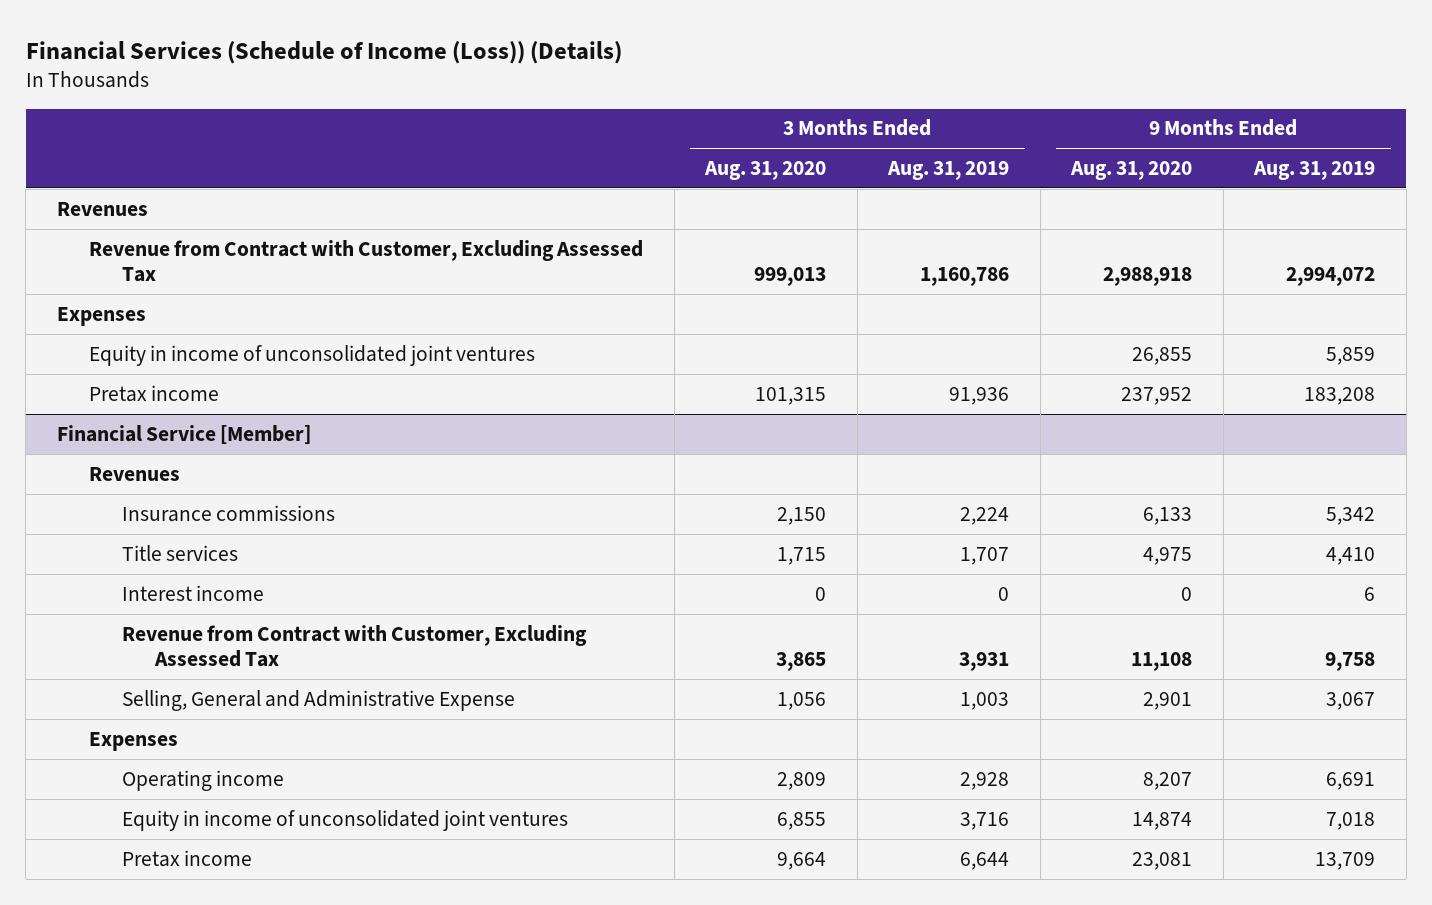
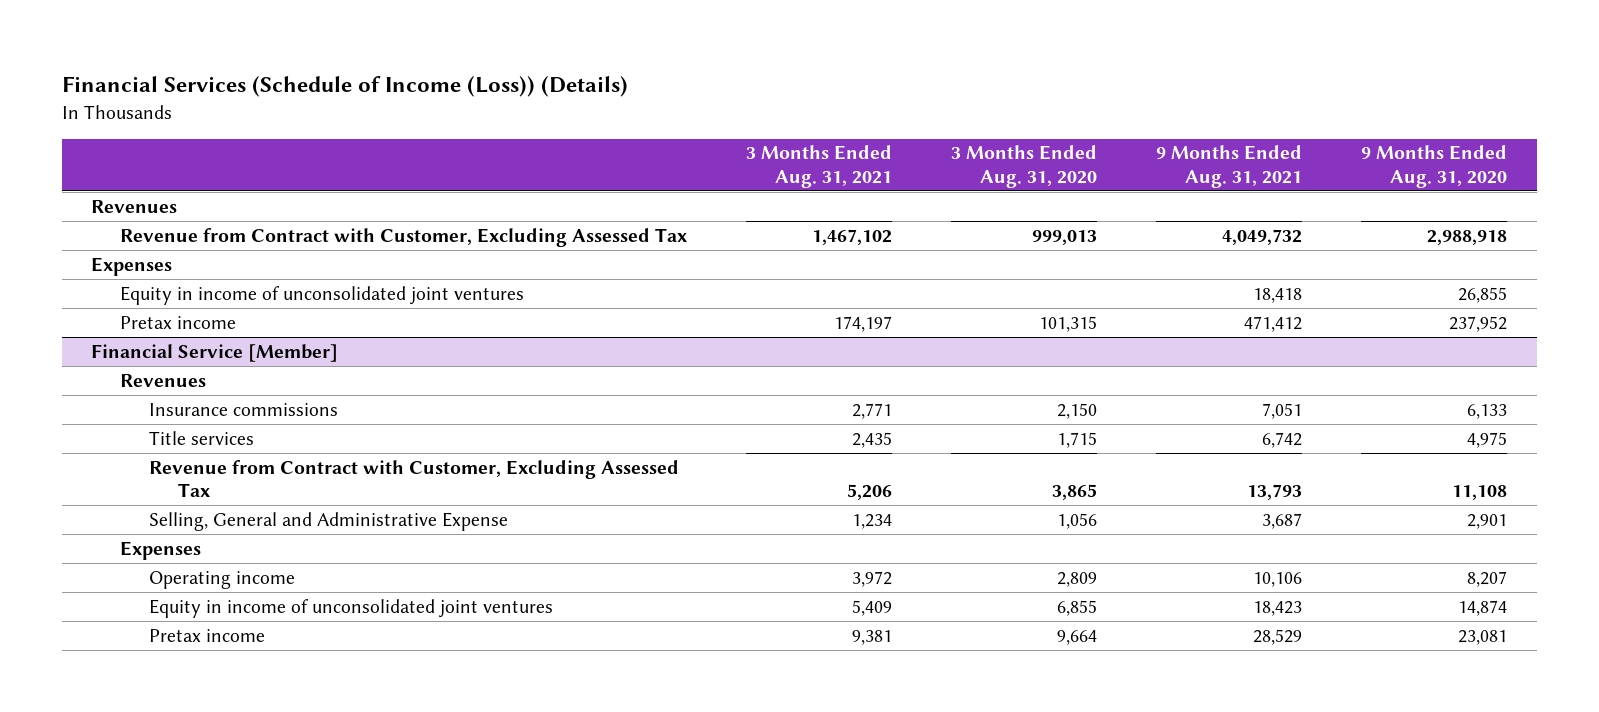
[887,161,1010,181] Aug. 31, 2019 -> none
[1253,161,1376,181] Aug. 31, 2019 -> none
none -> [746,145,893,188] 3 Months Ended Aug. 31, 2021
none -> [1156,145,1303,188] 9 Months Ended Aug. 31, 2021
[122,584,265,601] Interest income -> none

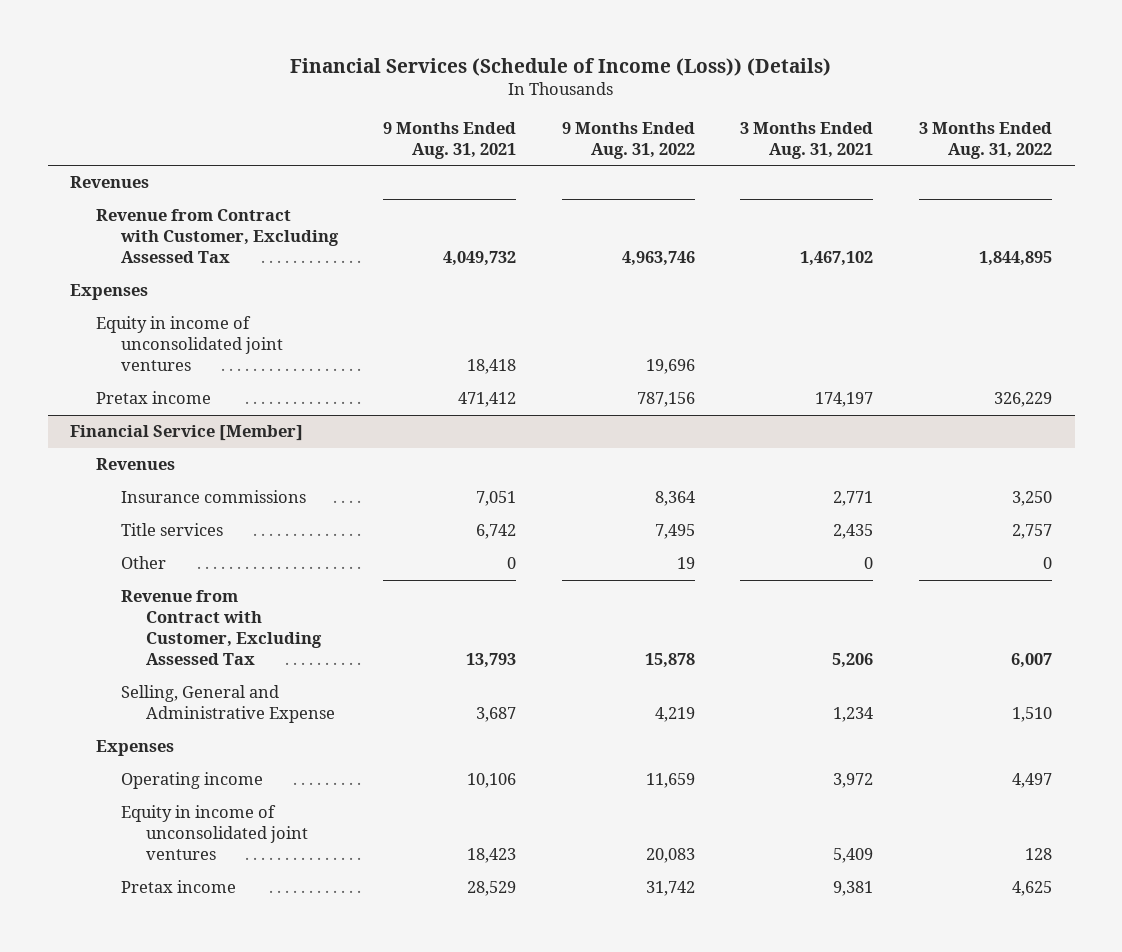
[951,145,1098,188] 3 Months Ended Aug. 31, 2020 -> none
[1361,145,1508,188] 9 Months Ended Aug. 31, 2020 -> none
none -> [561,121,695,159] 9 Months Ended Aug. 31, 2022
none -> [918,121,1052,159] 3 Months Ended Aug. 31, 2022
none -> [121,556,167,570] Other

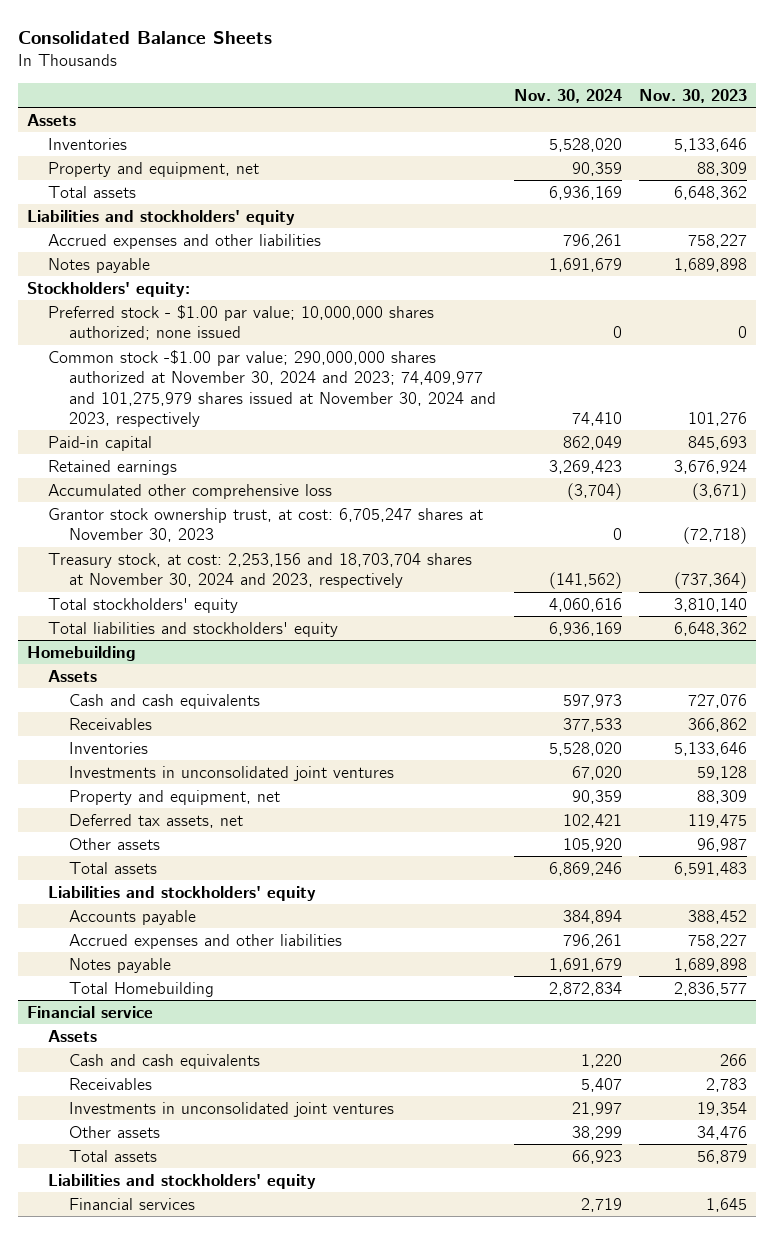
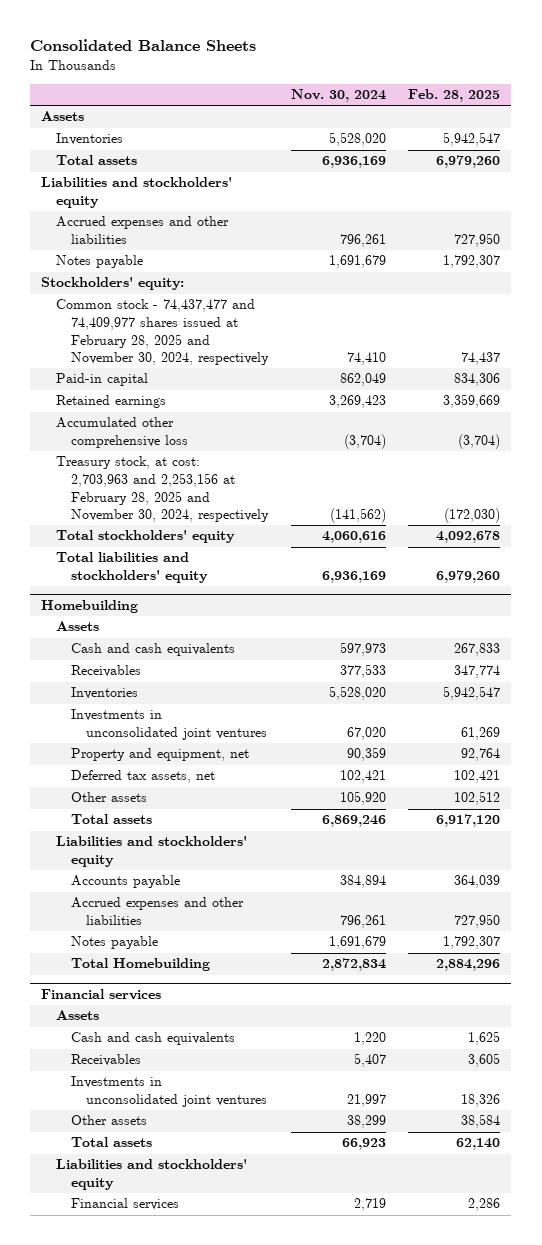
[639,88,748,103] Nov. 30, 2023 -> none
none -> [408,89,501,103] Feb. 28, 2025
[47,161,259,177] Property and equipment, net -> none
[47,304,434,341] Preferred stock - $1.00 par value; 10,000,000 shares authorized; none issued -> none
[47,349,497,427] Common stock -$1.00 par value; 290,000,000 shares authorized at November 30, 2024 and 2023; 74,409,977 and 101,275,979 shares issued at November 30, 2024 and 2023, respectively -> [56,299,270,366] Common stock - 74,437,477 and 74,409,977 shares issued at February 28, 2025 and November 30, 2024, respectively
[47,507,483,543] Grantor stock ownership trust, at cost: 6,705,247 shares at November 30, 2023 -> none
[47,552,472,589] Treasury stock, at cost: 2,253,156 and 18,703,704 shares at November 30, 2024 and 2023, respectively -> [56,456,270,523] Treasury stock, at cost: 2,703,963 and 2,253,156 at February 28, 2025 and November 30, 2024, respectively
[26,1005,153,1018] Financial service -> [41,989,162,1001] Financial services

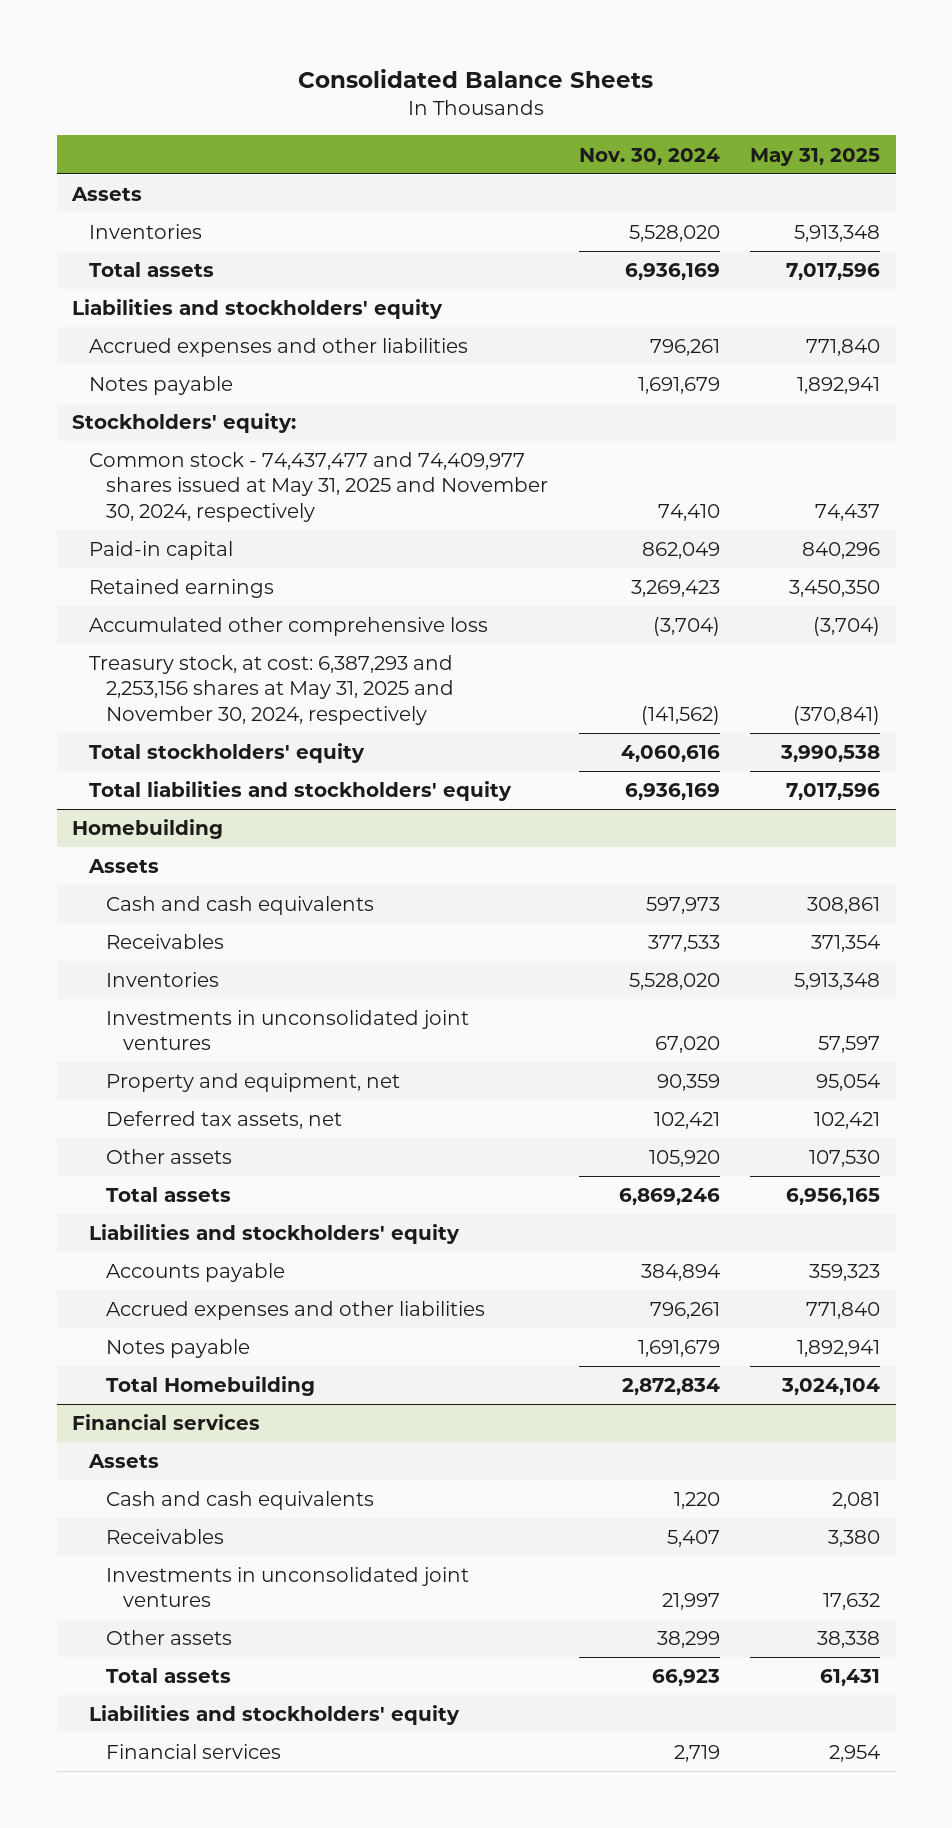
[408,89,501,103] Feb. 28, 2025 -> none
none -> [750,147,881,166] May 31, 2025
[56,299,270,366] Common stock - 74,437,477 and 74,409,977 shares issued at February 28, 2025 and November 30, 2024, respectively -> [89,452,549,522] Common stock - 74,437,477 and 74,409,977 shares issued at May 31, 2025 and November 30, 2024, respectively
[56,456,270,523] Treasury stock, at cost: 2,703,963 and 2,253,156 at February 28, 2025 and November 30, 2024, respectively -> [89,655,455,725] Treasury stock, at cost: 6,387,293 and 2,253,156 shares at May 31, 2025 and November 30, 2024, respectively

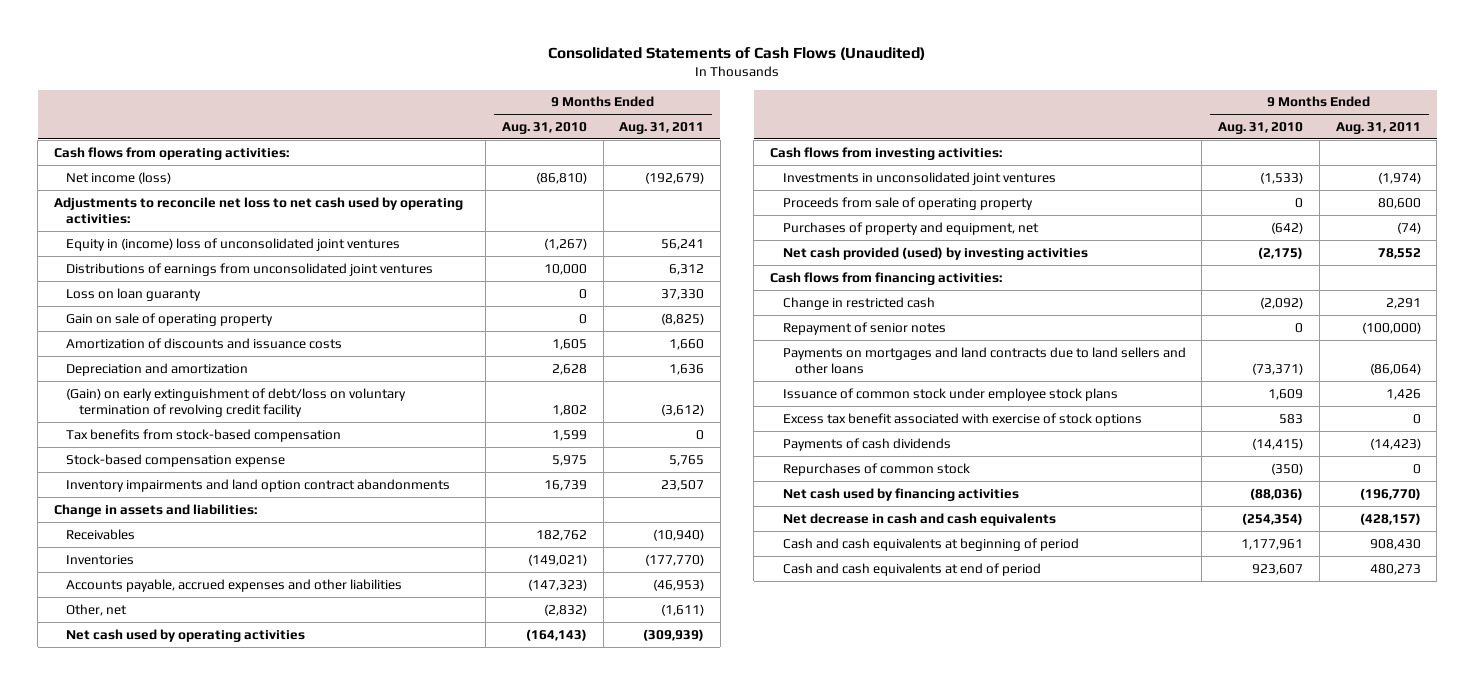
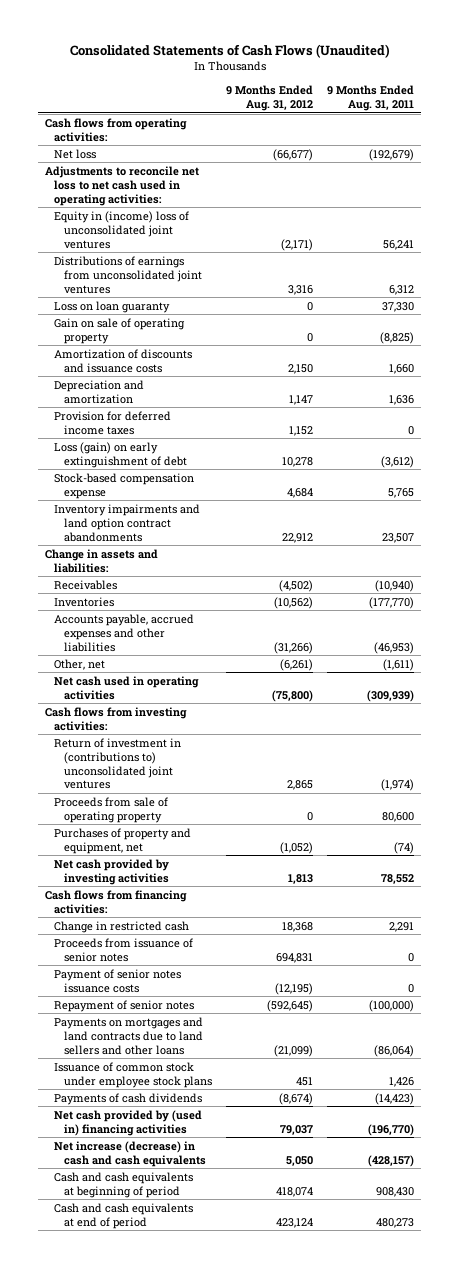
[501,121,587,134] Aug. 31, 2010 -> none
none -> [225,85,313,112] 9 Months Ended Aug. 31, 2012
[66,171,172,184] Net income (loss) -> [54,148,97,159] Net loss
[53,196,463,225] Adjustments to reconcile net loss to net cash used by operating activities: -> [45,165,200,206] Adjustments to reconcile net loss to net cash used in operating activities:
[66,428,342,442] Tax benefits from stock-based compensation -> none
none -> [54,410,172,435] Provision for deferred income taxes
[66,387,407,418] (Gain) on early extinguishment of debt/loss on voluntary termination of revolving credit facility -> [54,441,187,468] Loss (gain) on early extinguishment of debt
[66,628,306,642] Net cash used by operating activities -> [54,675,200,700] Net cash used in operating activities
[782,171,1056,185] Investments in unconsolidated joint ventures -> [54,737,182,790] Return of investment in (contributions to) unconsolidated joint ventures
[782,246,1088,260] Net cash provided (used) by investing activities -> [54,858,170,885] Net cash provided by investing activities
none -> [54,937,194,962] Proceeds from issuance of senior notes
none -> [54,968,182,993] Payment of senior notes issuance costs
[782,412,1142,426] Excess tax benefit associated with exercise of stock options -> none
[782,462,970,476] Repurchases of common stock -> none
[782,487,1019,501] Net cash used by financing activities -> [54,1109,203,1136] Net cash provided by (used in) financing activities
[782,512,1056,526] Net decrease in cash and cash equivalents -> [54,1140,206,1167] Net increase (decrease) in cash and cash equivalents

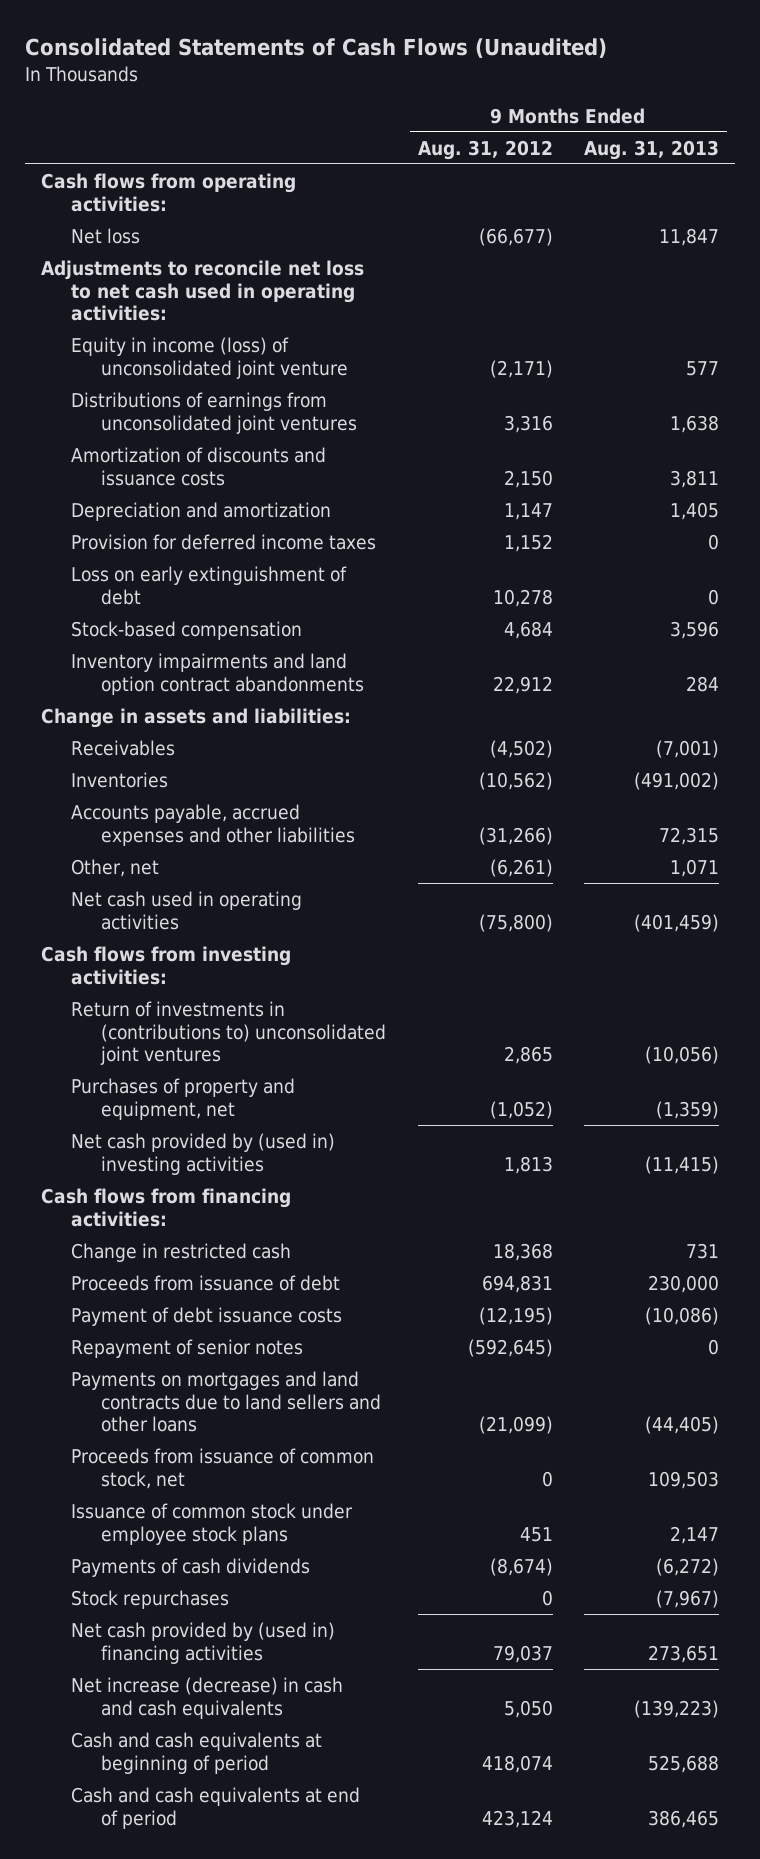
[326,85,414,112] 9 Months Ended Aug. 31, 2011 -> none
none -> [583,139,719,160] Aug. 31, 2013
[54,210,190,249] Equity in (income) loss of unconsolidated joint ventures -> [71,337,349,379] Equity in income (loss) of unconsolidated joint venture
[54,300,171,313] Loss on loan guaranty -> none
[54,317,186,344] Gain on sale of operating property -> none
[54,441,187,468] Loss (gain) on early extinguishment of debt -> [71,566,348,605] Loss on early extinguishment of debt
[54,472,195,499] Stock-based compensation expense -> [71,621,303,641] Stock-based compensation
[54,796,169,823] Proceeds from sale of operating property -> none
[54,737,182,790] Return of investment in (contributions to) unconsolidated joint ventures -> [71,1001,387,1066] Return of investments in (contributions to) unconsolidated joint ventures
[54,858,170,885] Net cash provided by investing activities -> [71,1133,336,1175] Net cash provided by (used in) investing activities
[54,937,194,962] Proceeds from issuance of senior notes -> [71,1275,341,1292] Proceeds from issuance of debt
[54,968,182,993] Payment of senior notes issuance costs -> [71,1307,343,1327] Payment of debt issuance costs
none -> [71,1448,375,1489] Proceeds from issuance of common stock, net
none -> [71,1590,230,1610] Stock repurchases

